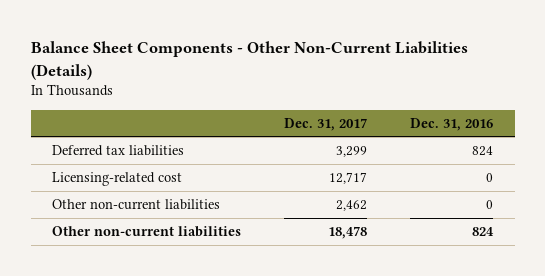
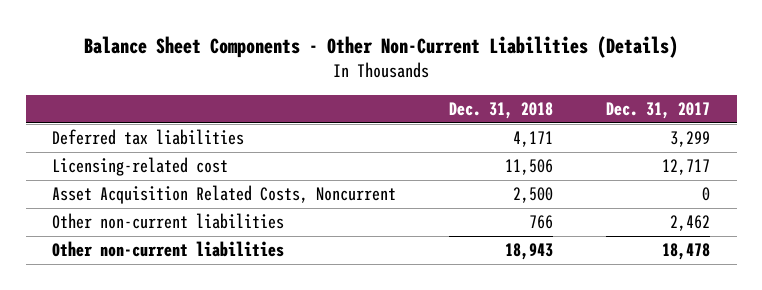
[410,117,494,131] Dec. 31, 2016 -> none
none -> [449,102,554,120] Dec. 31, 2018
none -> [52,185,397,205] Asset Acquisition Related Costs, Noncurrent

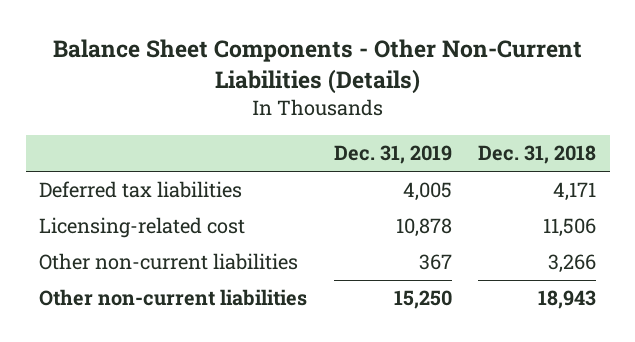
[606,102,711,120] Dec. 31, 2017 -> none
none -> [333,145,452,165] Dec. 31, 2019
[52,185,397,205] Asset Acquisition Related Costs, Noncurrent -> none
[529,215,554,230] 766 -> [548,254,597,274] 3,266

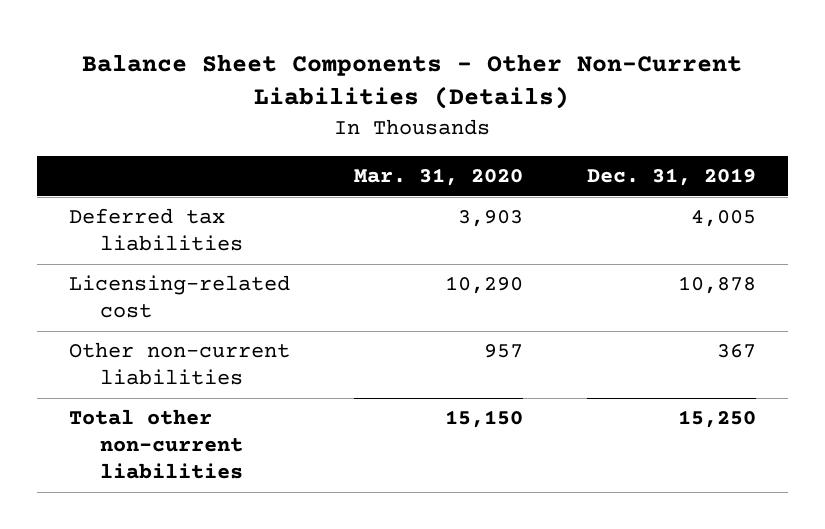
[478,145,597,165] Dec. 31, 2018 -> none
none -> [353,167,523,186] Mar. 31, 2020
[39,289,308,307] Other non-current liabilities -> [68,409,244,480] Total other non-current liabilities

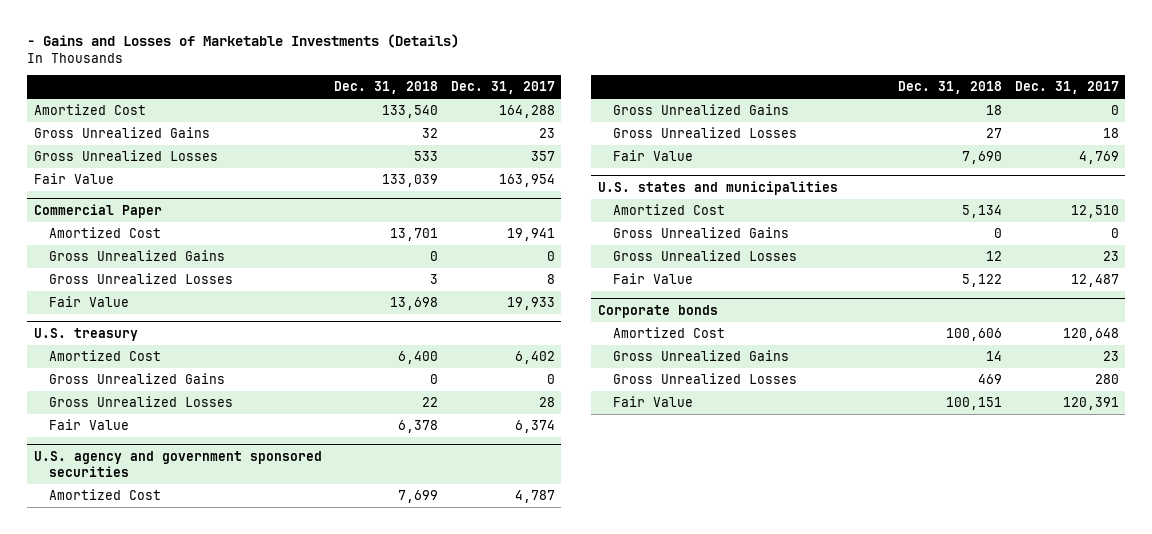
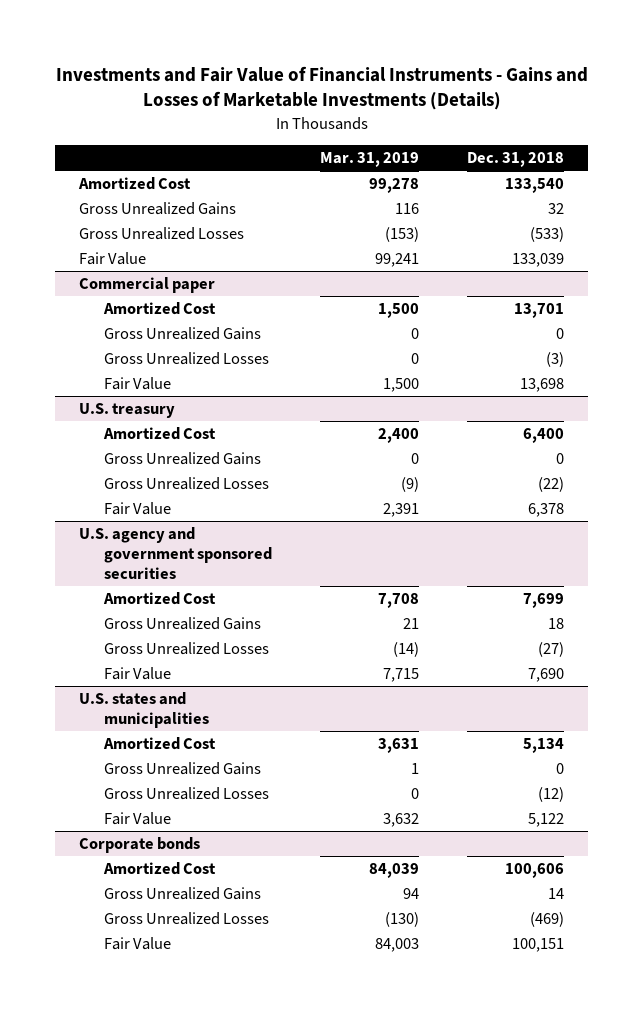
[27,34,460,49] - Gains and Losses of Marketable Investments (Details) -> [55,65,588,111] Investments and Fair Value of Financial Instruments - Gains and Losses of Marketable Investments (Details)
[450,81,555,95] Dec. 31, 2017 -> none
none -> [319,152,419,168] Mar. 31, 2019
[414,150,439,161] 533 -> [530,226,565,242] (533)
[33,203,162,218] Commercial Paper -> [79,276,216,293] Commercial paper
[430,273,439,284] 3 -> [546,351,565,367] (3)
[422,396,439,407] 22 -> [538,476,565,492] (22)
[986,127,1003,138] 27 -> [538,641,565,657] (27)
[986,250,1003,261] 12 -> [538,786,565,802] (12)
[978,373,1003,384] 469 -> [530,911,565,927] (469)

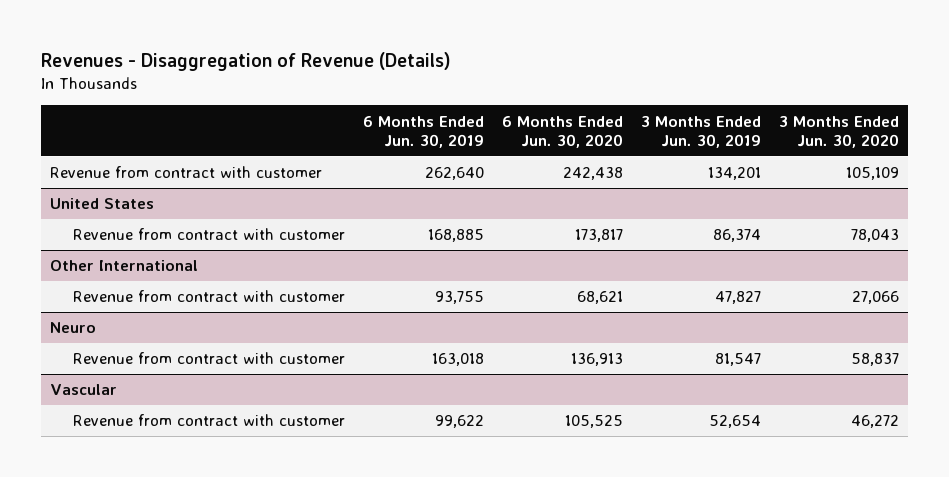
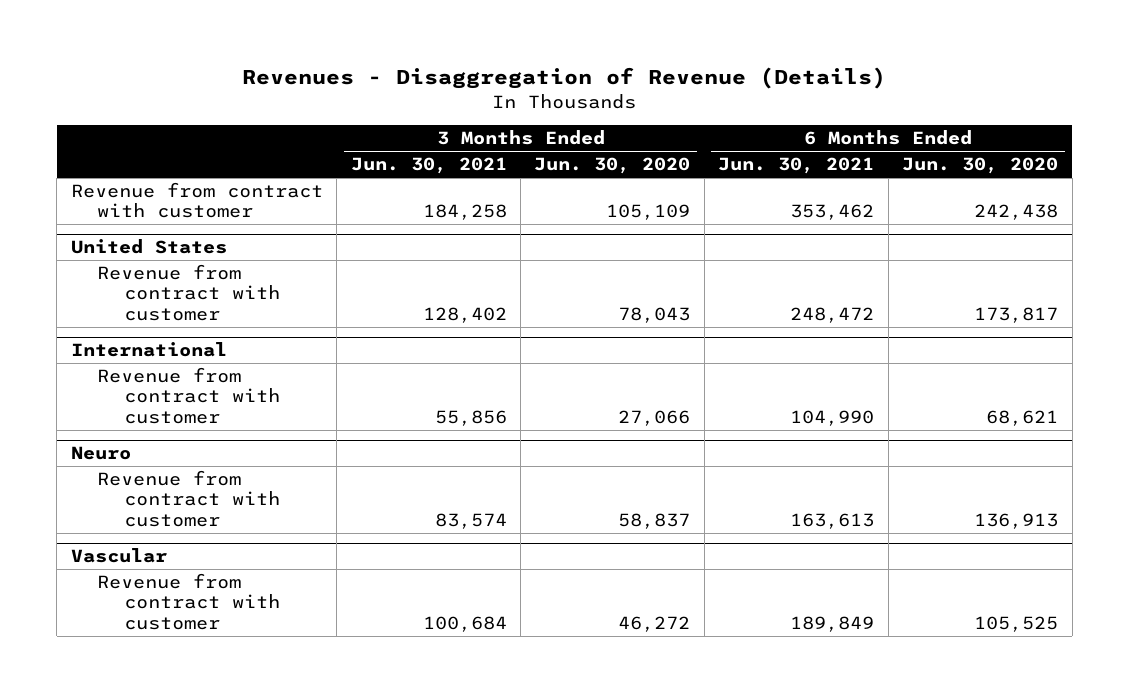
[363,115,485,148] 6 Months Ended Jun. 30, 2019 -> none
[641,115,762,148] 3 Months Ended Jun. 30, 2019 -> none
none -> [350,157,507,175] Jun. 30, 2021
none -> [718,157,875,175] Jun. 30, 2021
[50,260,199,272] Other International -> [70,342,227,358] International

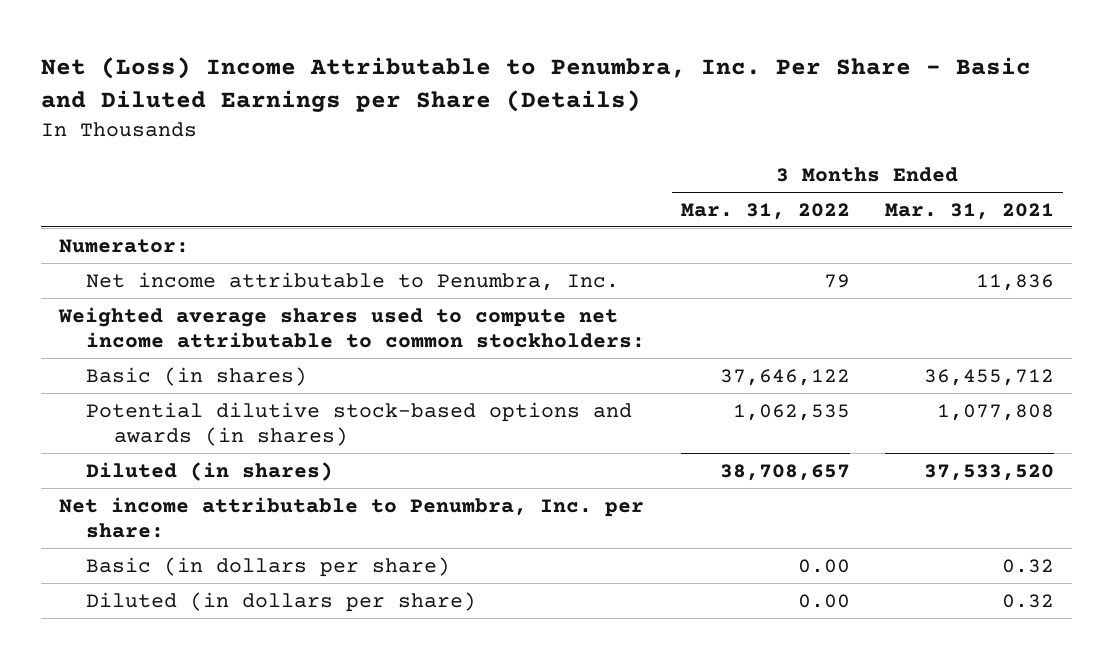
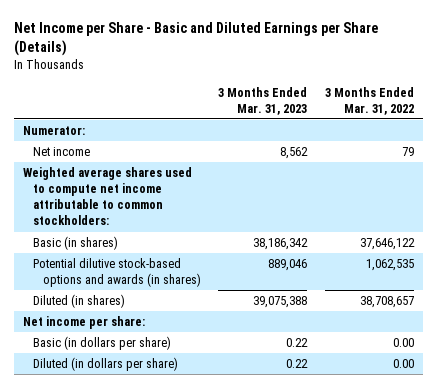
[40,56,1031,113] Net (Loss) Income Attributable to Penumbra, Inc. Per Share - Basic and Diluted Earnings per Share (Details) -> [13,22,378,57] Net Income per Share - Basic and Diluted Earnings per Share (Details)
[885,202,1055,220] Mar. 31, 2021 -> none
none -> [218,86,308,115] 3 Months Ended Mar. 31, 2023
[86,271,620,291] Net income attributable to Penumbra, Inc. -> [32,147,90,157] Net income
[58,496,644,538] Net income attributable to Penumbra, Inc. per share: -> [22,316,145,330] Net income per share:

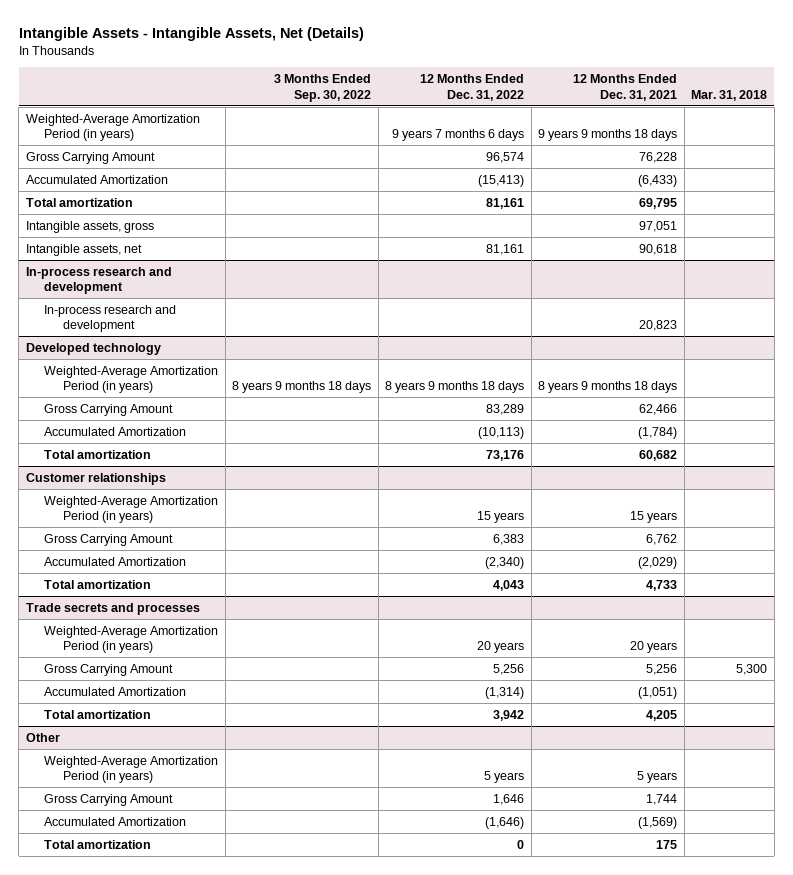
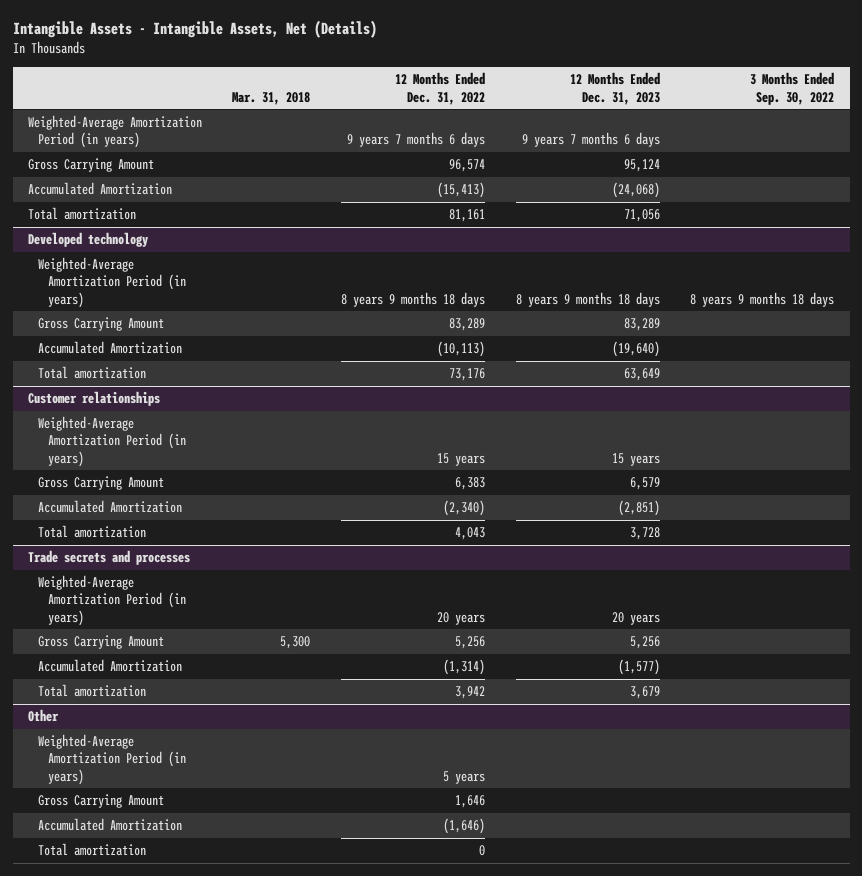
[573,74,678,101] 12 Months Ended Dec. 31, 2021 -> none
none -> [569,72,660,105] 12 Months Ended Dec. 31, 2023
[25,220,154,233] Intangible assets, gross -> none
[25,243,142,256] Intangible assets, net -> none
[25,266,172,295] In-process research and development -> none
[44,304,177,333] In-process research and development -> none

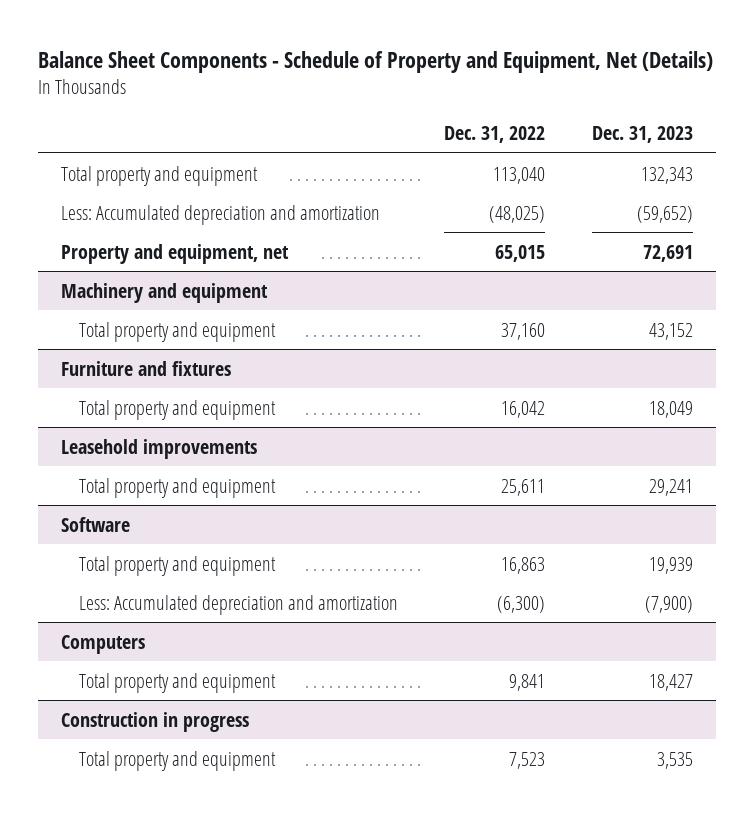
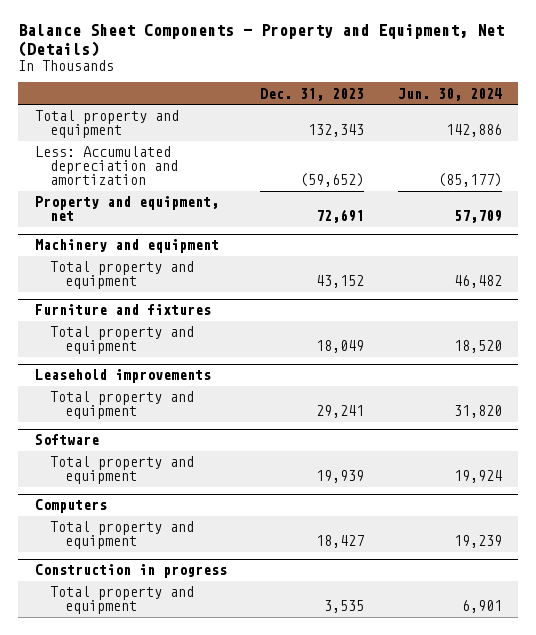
[38,51,714,74] Balance Sheet Components - Schedule of Property and Equipment, Net (Details) -> [18,24,505,57] Balance Sheet Components - Property and Equipment, Net (Details)
[444,125,546,143] Dec. 31, 2022 -> none
none -> [397,87,502,101] Jun. 30, 2024
[78,594,398,615] Less: Accumulated depreciation and amortization -> none

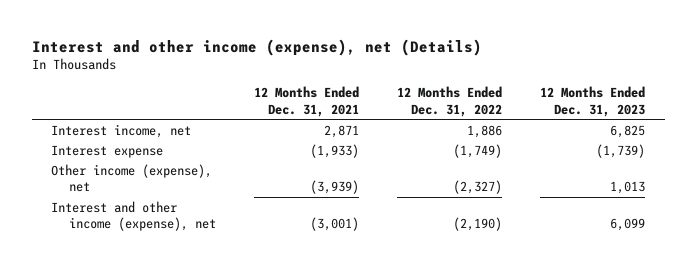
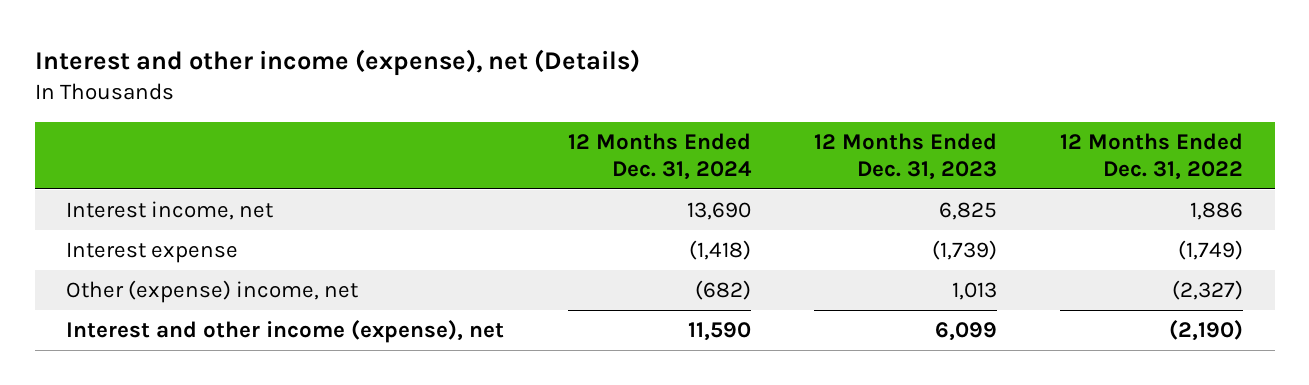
[253,86,359,117] 12 Months Ended Dec. 31, 2021 -> none
none -> [567,132,752,180] 12 Months Ended Dec. 31, 2024
[51,163,213,193] Other income (expense), net -> [66,279,359,303] Other (expense) income, net

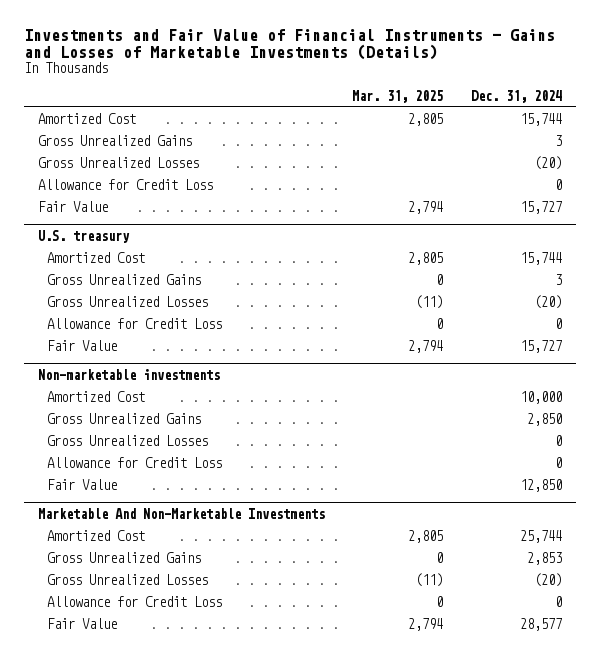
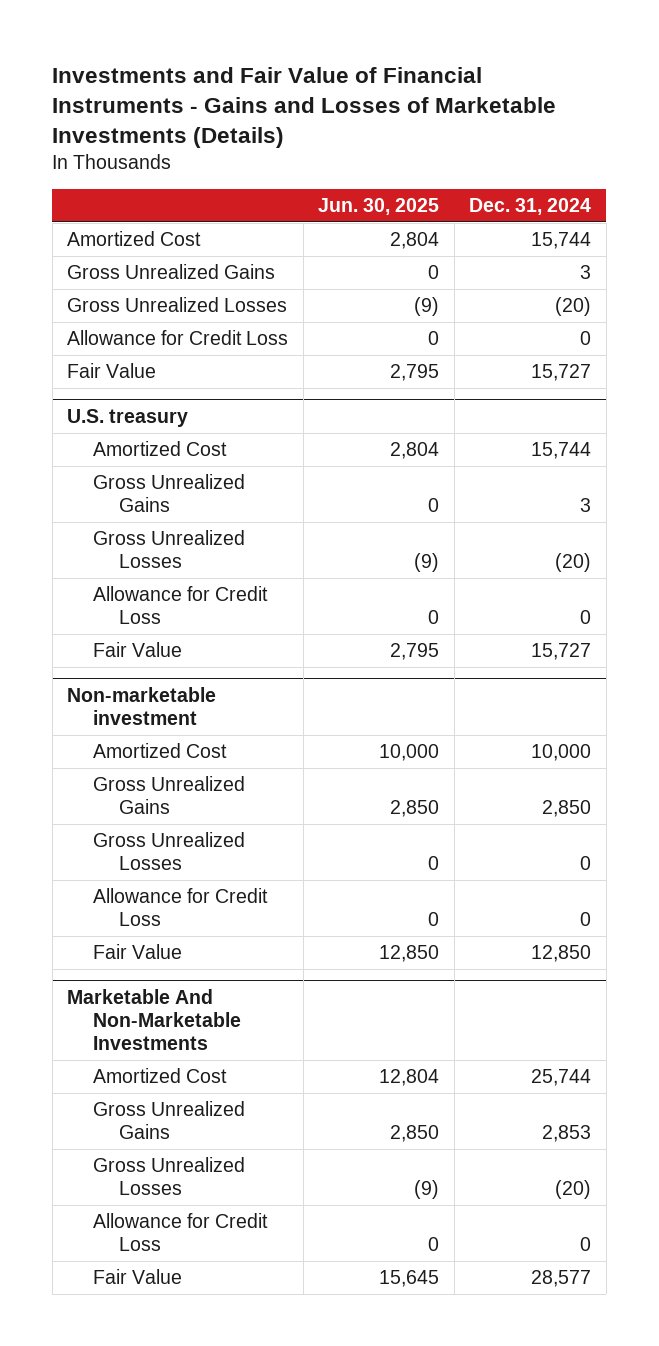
[352,89,444,103] Mar. 31, 2025 -> none
none -> [318,197,440,215] Jun. 30, 2025
[37,369,220,381] Non-marketable investments -> [67,686,217,725] Non-marketable investment

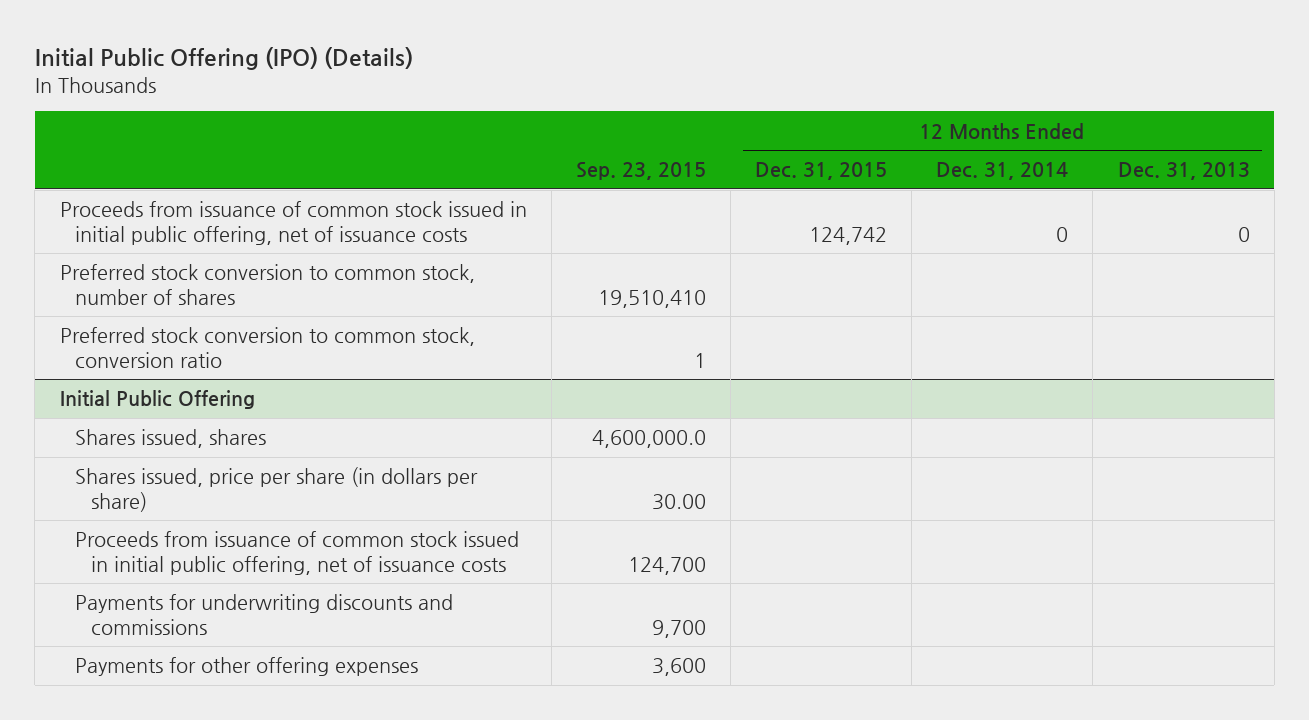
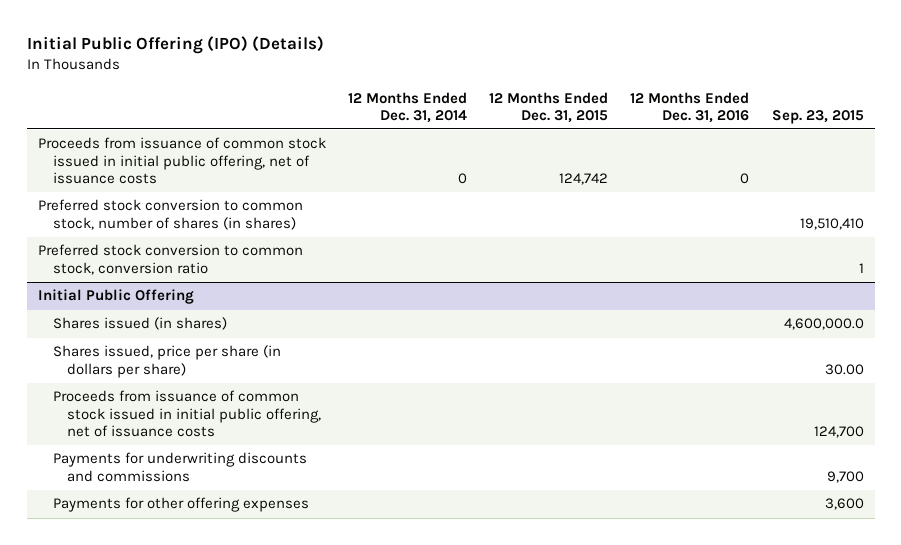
[1117,162,1250,181] Dec. 31, 2013 -> none
none -> [630,91,750,123] 12 Months Ended Dec. 31, 2016
[59,264,475,305] Preferred stock conversion to common stock, number of shares -> [37,199,303,230] Preferred stock conversion to common stock, number of shares (in shares)
[75,429,267,449] Shares issued, shares -> [52,317,227,331] Shares issued (in shares)

